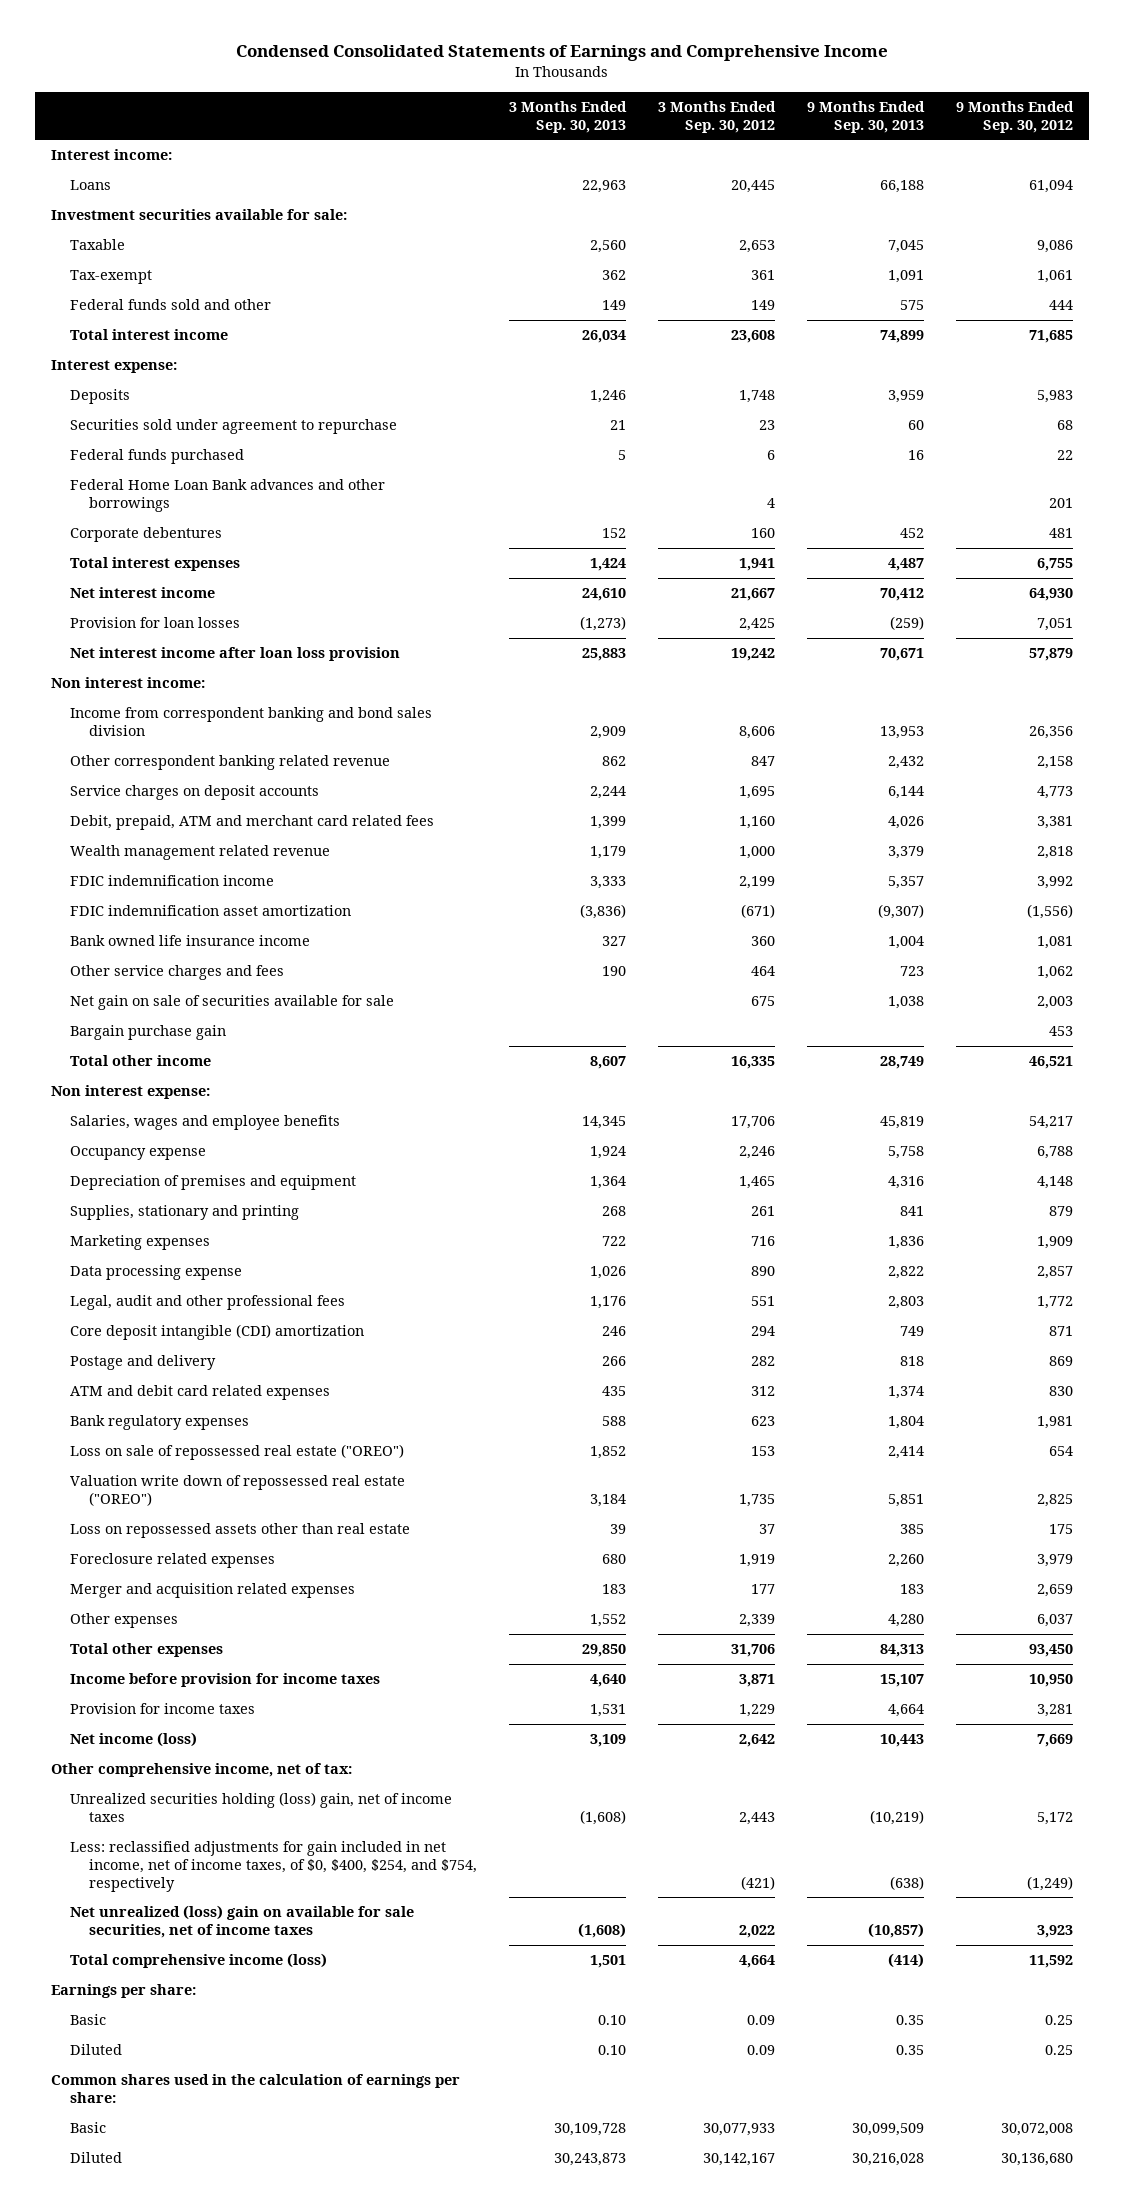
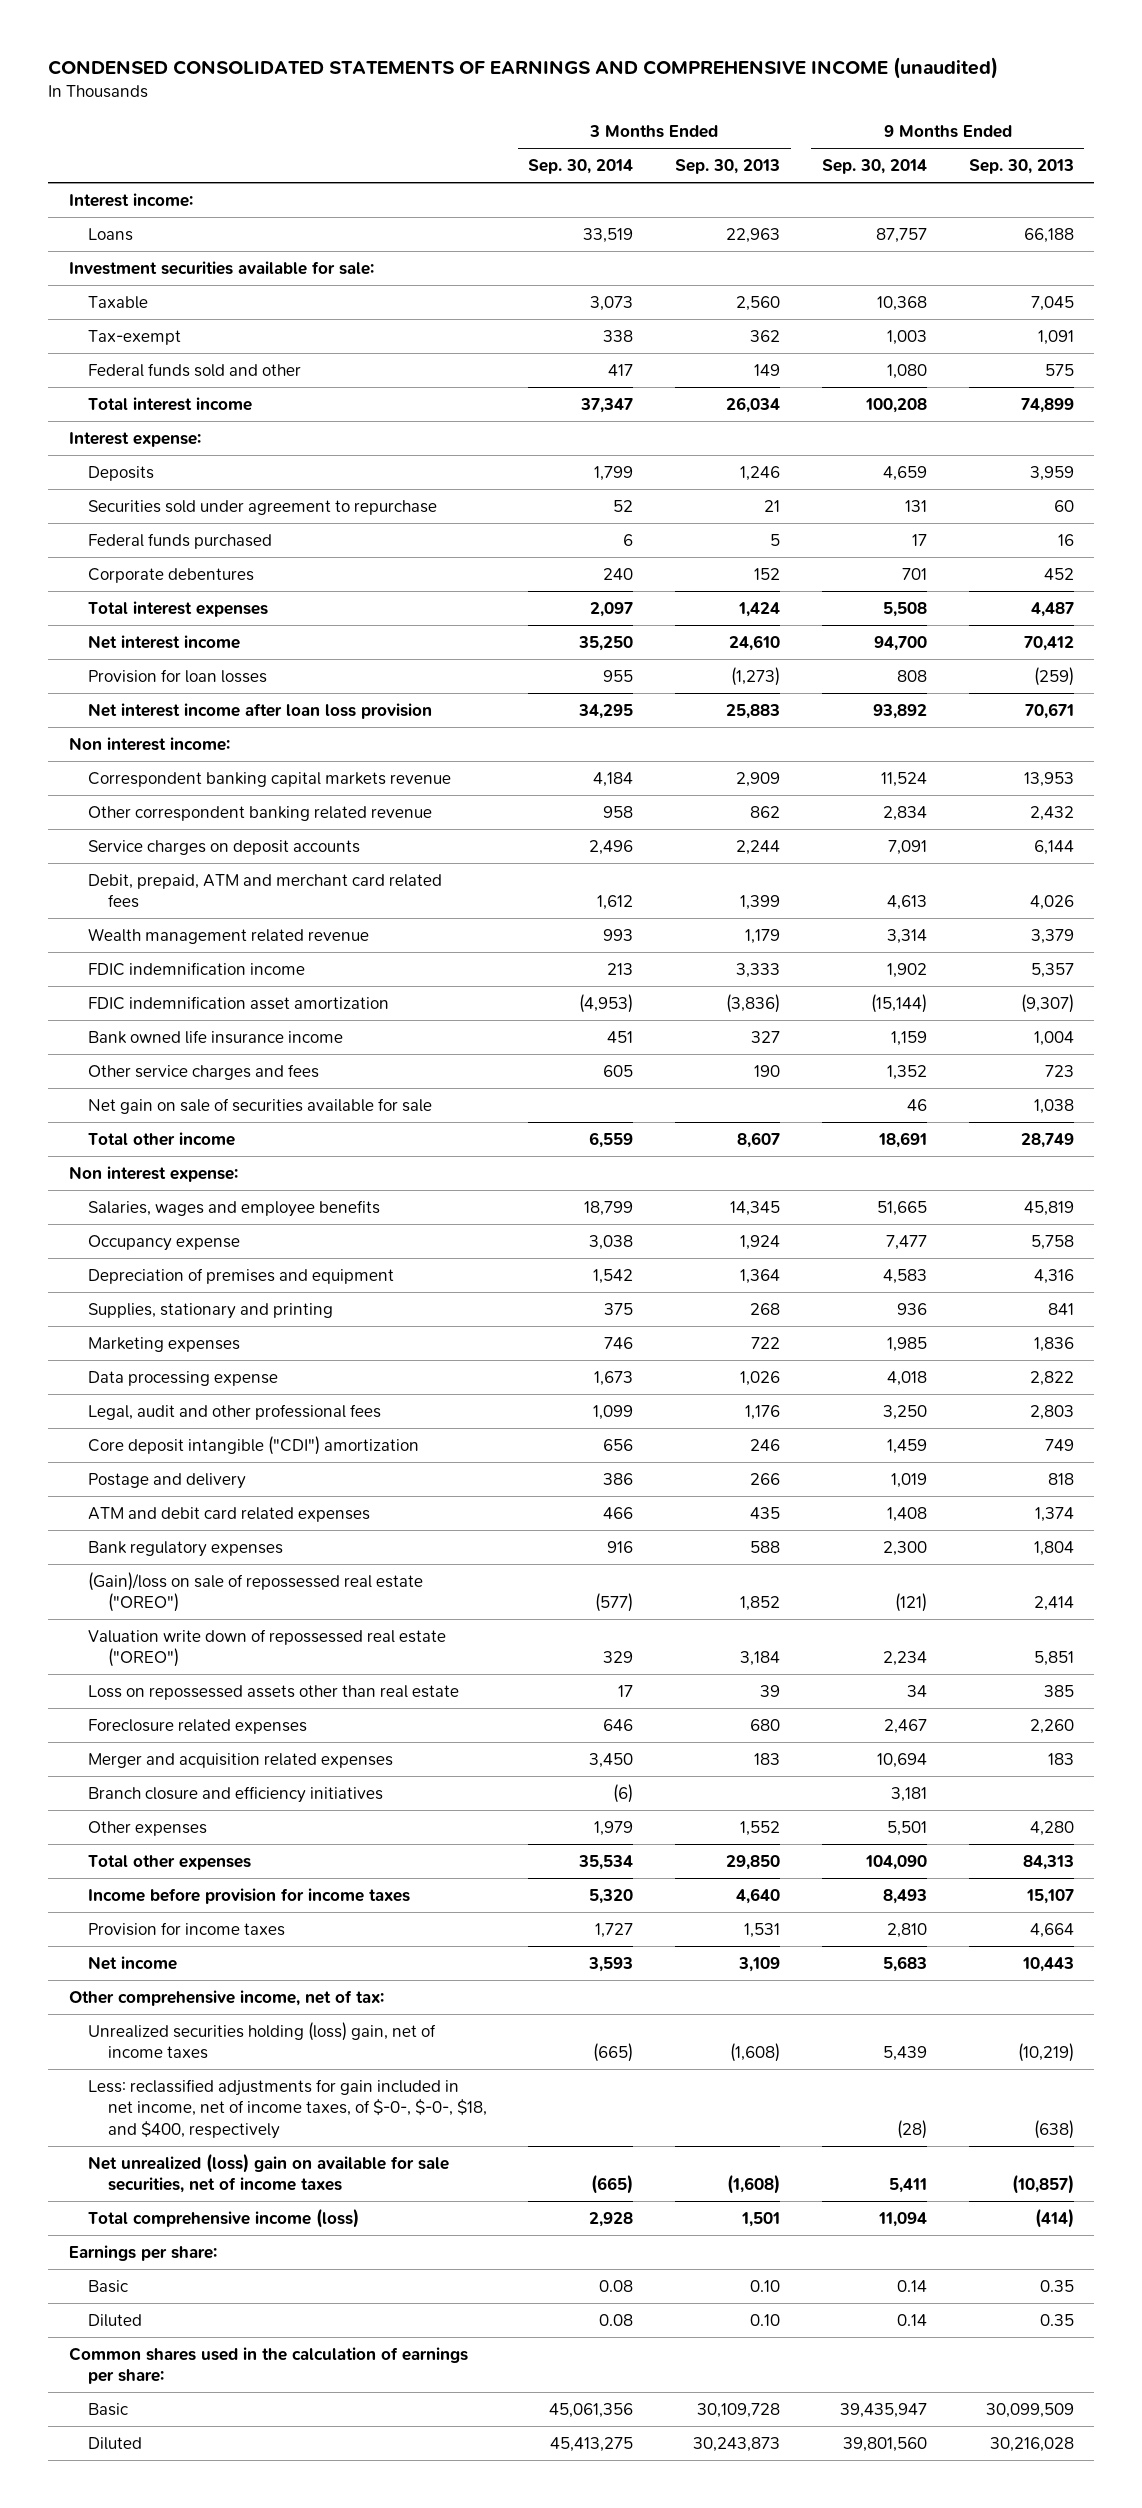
[235,45,888,62] Condensed Consolidated Statements of Earnings and Comprehensive Income -> [47,57,998,80] CONDENSED CONSOLIDATED STATEMENTS OF EARNINGS AND COMPREHENSIVE INCOME (unaudited)
[657,101,776,133] 3 Months Ended Sep. 30, 2012 -> none
[955,101,1074,133] 9 Months Ended Sep. 30, 2012 -> none
none -> [528,158,634,174] Sep. 30, 2014
none -> [821,158,927,174] Sep. 30, 2014
[69,479,385,513] Federal Home Loan Bank advances and other borrowings -> none
[69,707,432,737] Income from correspondent banking and bond sales division -> [88,771,452,787] Correspondent banking capital markets revenue
[69,1025,226,1041] Bargain purchase gain -> none
[69,1324,364,1341] Core deposit intangible (CDI) amortization -> [88,1435,420,1455] Core deposit intangible ("CDI") amortization
[69,1444,404,1461] Loss on sale of repossessed real estate ("OREO") -> [88,1571,424,1613] (Gain)/loss on sale of repossessed real estate ("OREO")
none -> [88,1785,384,1803] Branch closure and efficiency initiatives
[69,1732,197,1748] Net income (loss) -> [88,1955,178,1970] Net income
[69,1841,477,1892] Less: reclassified adjustments for gain included in net income, net of income taxes, of $0, $400, $254, and $754, respectively -> [88,2078,487,2139] Less: reclassified adjustments for gain included in net income, net of income taxes, of $-0-, $-0-, $18, and $400, respectively

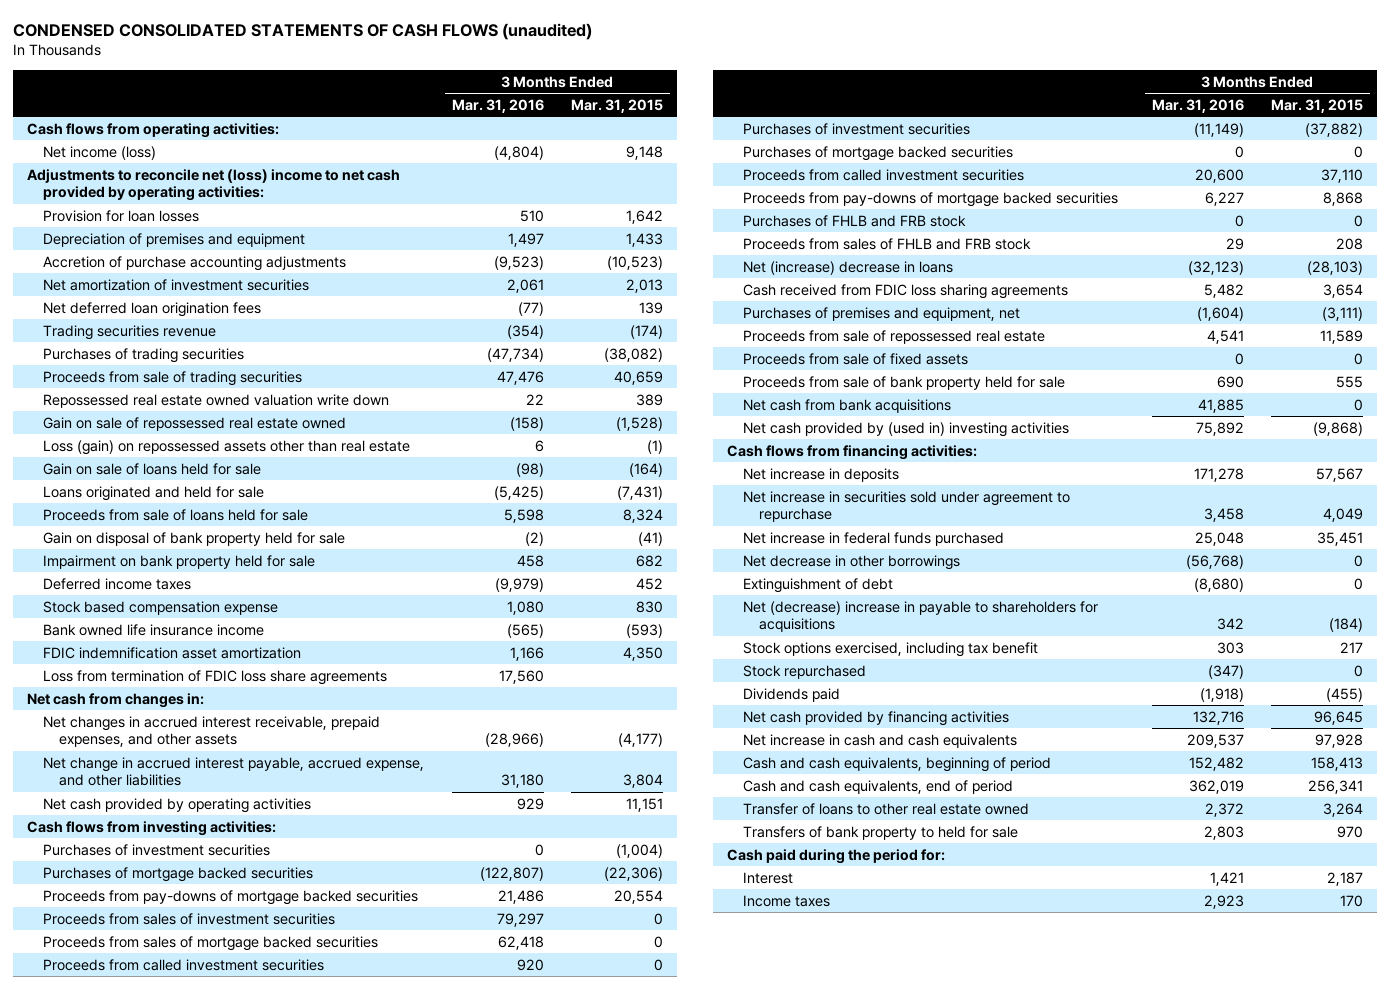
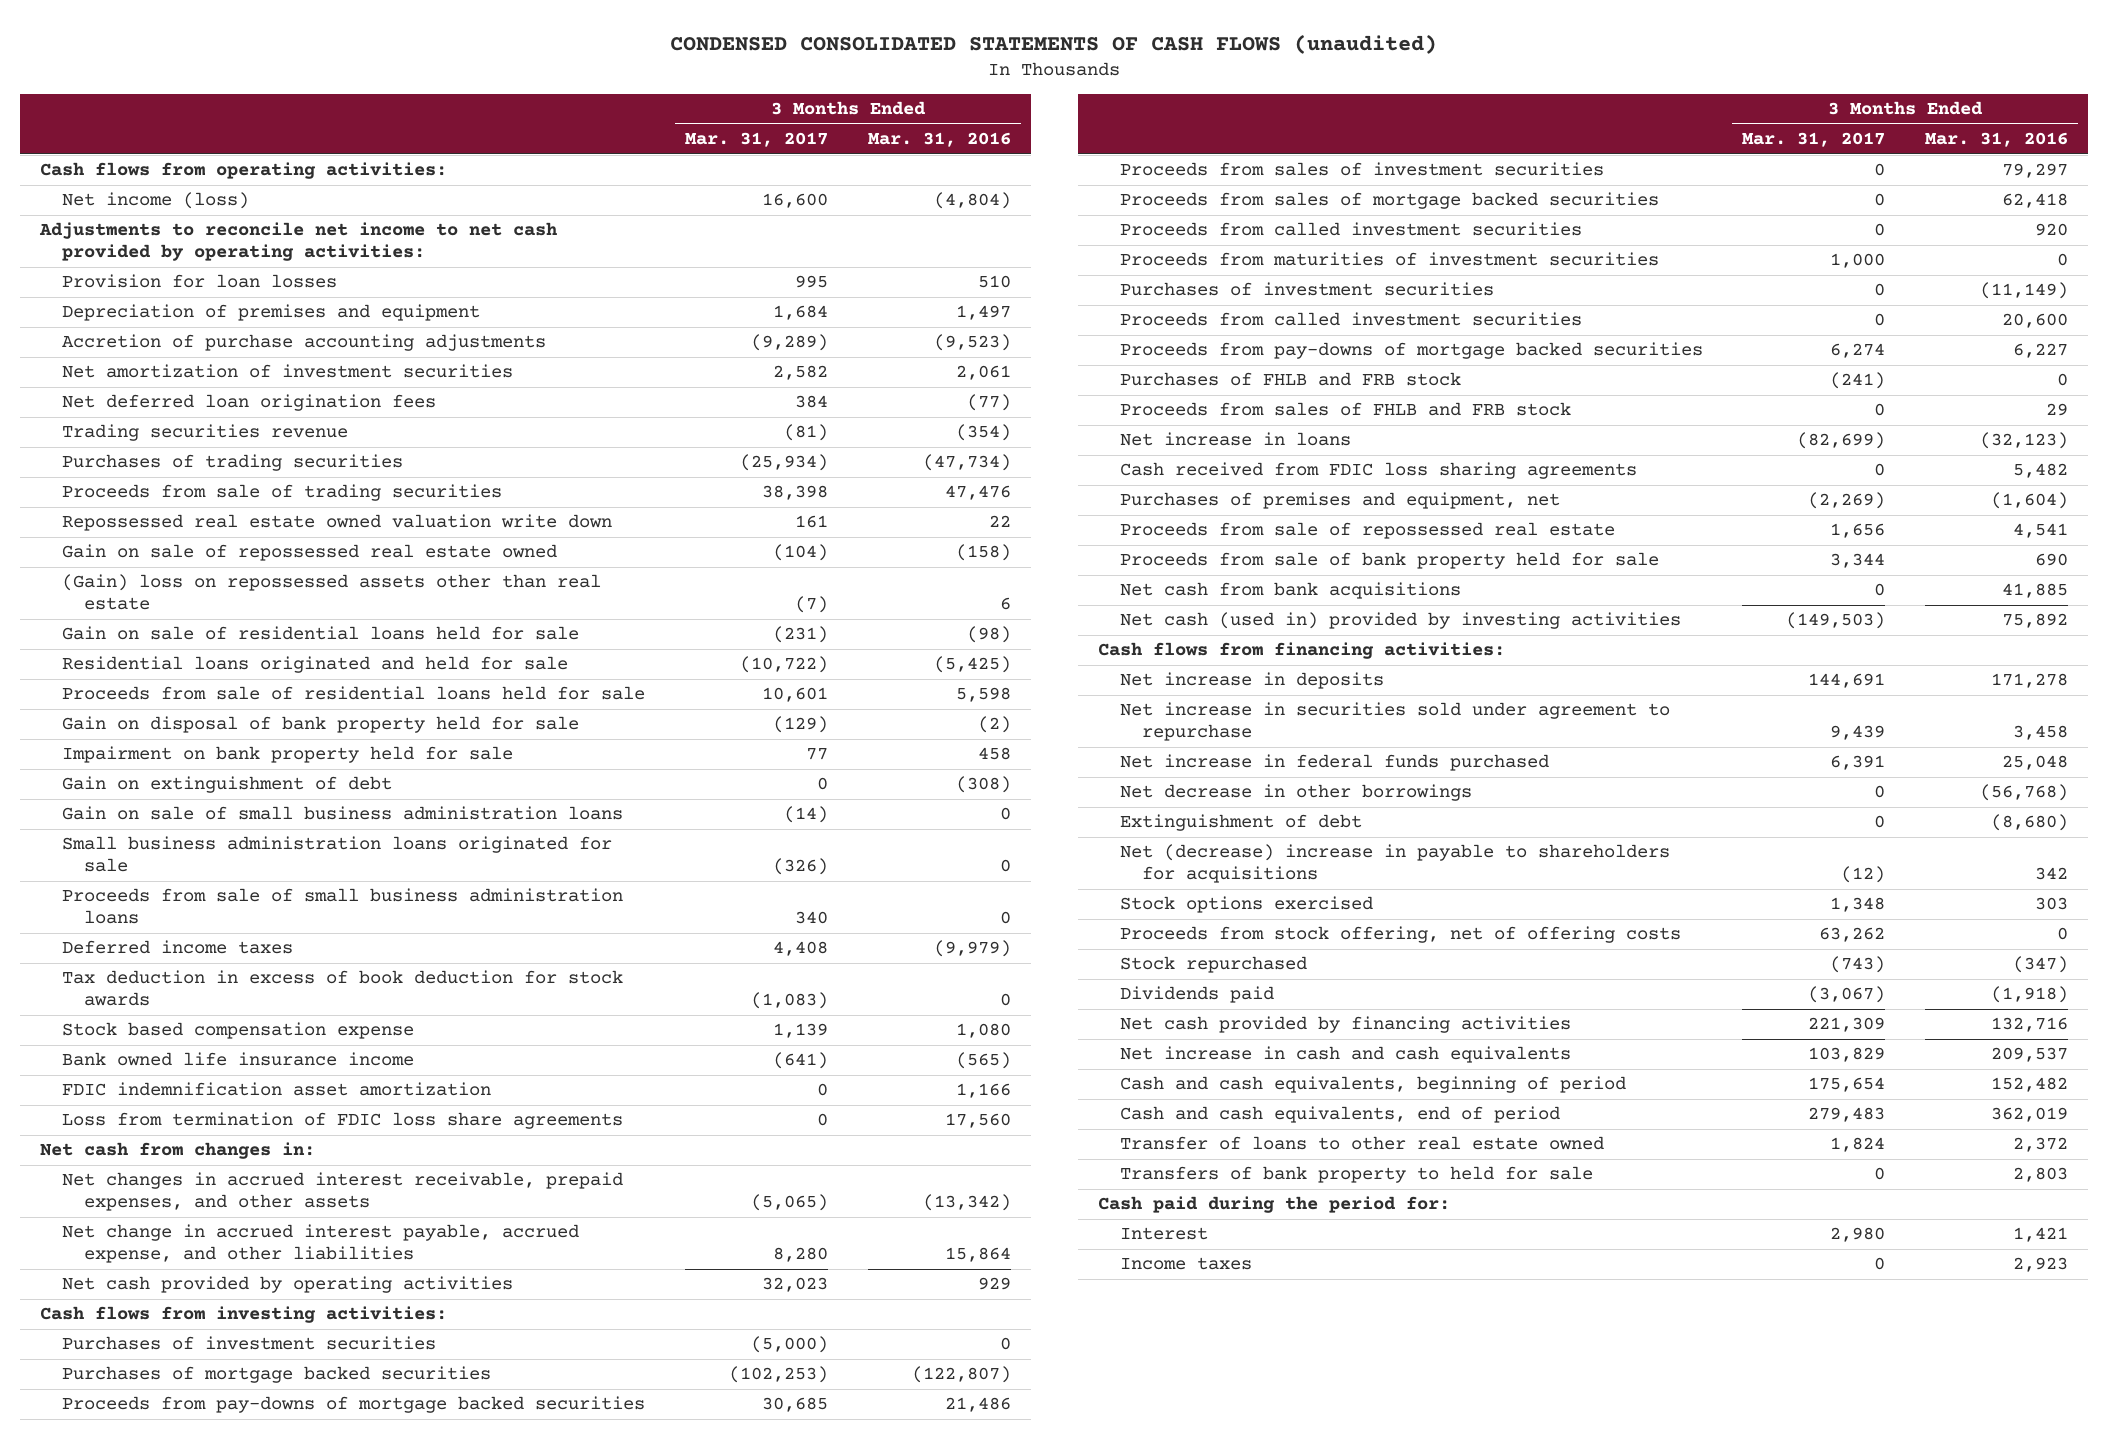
[571,98,664,113] Mar. 31, 2015 -> none
none -> [684,132,828,148] Mar. 31, 2017
[27,168,401,202] Adjustments to reconcile net (loss) income to net cash provided by operating activities: -> [39,222,559,262] Adjustments to reconcile net income to net cash provided by operating activities:
[42,439,410,455] Loss (gain) on repossessed assets other than real estate -> [62,574,602,611] (Gain) loss on repossessed assets other than real estate
[42,462,261,475] Gain on sale of loans held for sale -> [62,626,580,641] Gain on sale of residential loans held for sale
[42,485,264,501] Loans originated and held for sale -> [62,656,569,674] Residential loans originated and held for sale
[42,508,308,521] Proceeds from sale of loans held for sale -> [62,686,646,701] Proceeds from sale of residential loans held for sale
none -> [62,776,393,794] Gain on extinguishment of debt
none -> [62,806,624,821] Gain on sale of small business administration loans
none -> [62,836,613,873] Small business administration loans originated for sale
none -> [62,888,624,925] Proceeds from sale of small business administration loans
none -> [62,970,624,1007] Tax deduction in excess of book deduction for stock awards
[484,733,544,748] (28,966) -> [922,1194,1011,1212] (13,342)
[500,774,544,789] 31,180 -> [944,1247,1011,1263] 15,864
none -> [1119,252,1659,267] Proceeds from maturities of investment securities
[742,145,1013,161] Purchases of mortgage backed securities -> none
[742,260,953,275] Net (increase) decrease in loans -> [1119,432,1351,447] Net increase in loans
[742,352,968,365] Proceeds from sale of fixed assets -> none
[742,421,1069,437] Net cash provided by (used in) investing activities -> [1119,612,1681,630] Net cash (used in) provided by investing activities
[742,641,1038,657] Stock options exercised, including tax benefit -> [1119,896,1373,914] Stock options exercised
none -> [1119,926,1681,944] Proceeds from stock offering, net of offering costs

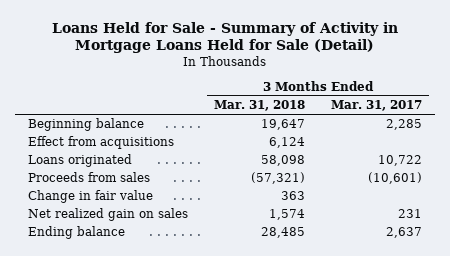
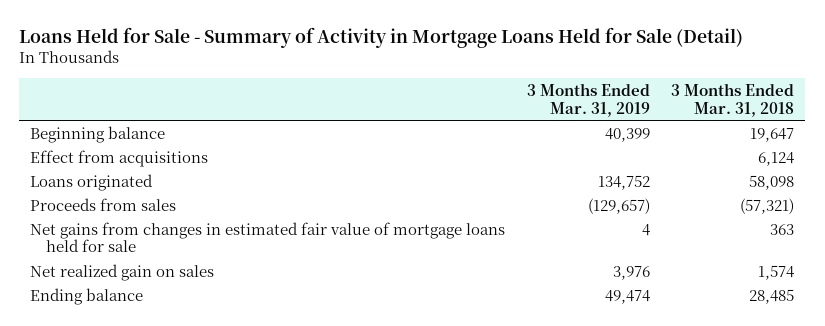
[331,100,423,112] Mar. 31, 2017 -> none
none -> [526,82,650,117] 3 Months Ended Mar. 31, 2019
[27,190,153,204] Change in fair value -> [30,221,506,253] Net gains from changes in estimated fair value of mortgage loans held for sale

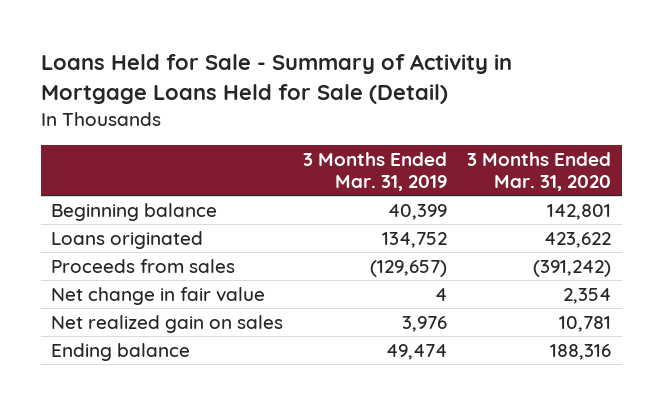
[671,82,795,117] 3 Months Ended Mar. 31, 2018 -> none
none -> [467,151,612,191] 3 Months Ended Mar. 31, 2020
[30,149,209,167] Effect from acquisitions -> none
[30,221,506,253] Net gains from changes in estimated fair value of mortgage loans held for sale -> [50,286,265,305] Net change in fair value

